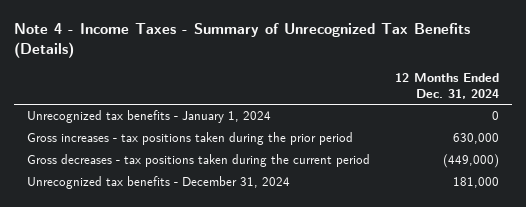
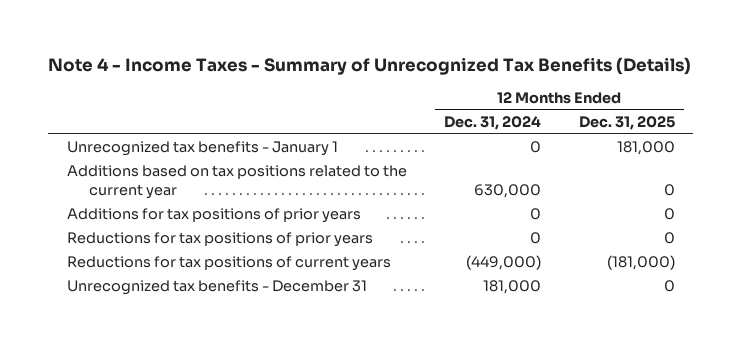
none -> [578,115,675,130] Dec. 31, 2025
[26,110,271,124] Unrecognized tax benefits - January 1, 2024 -> [66,141,338,157] Unrecognized tax benefits - January 1
none -> [66,165,407,199] Additions based on tax positions related to the current year
[26,132,353,146] Gross increases - tax positions taken during the prior period -> [66,208,361,224] Additions for tax positions of prior years
[453,133,500,145] 630,000 -> [530,208,542,221] 0
none -> [66,232,373,248] Reductions for tax positions of prior years
[26,154,370,168] Gross decreases - tax positions taken during the current period -> [66,256,391,272] Reductions for tax positions of current years
[26,176,290,190] Unrecognized tax benefits - December 31, 2024 -> [66,280,367,296] Unrecognized tax benefits - December 31

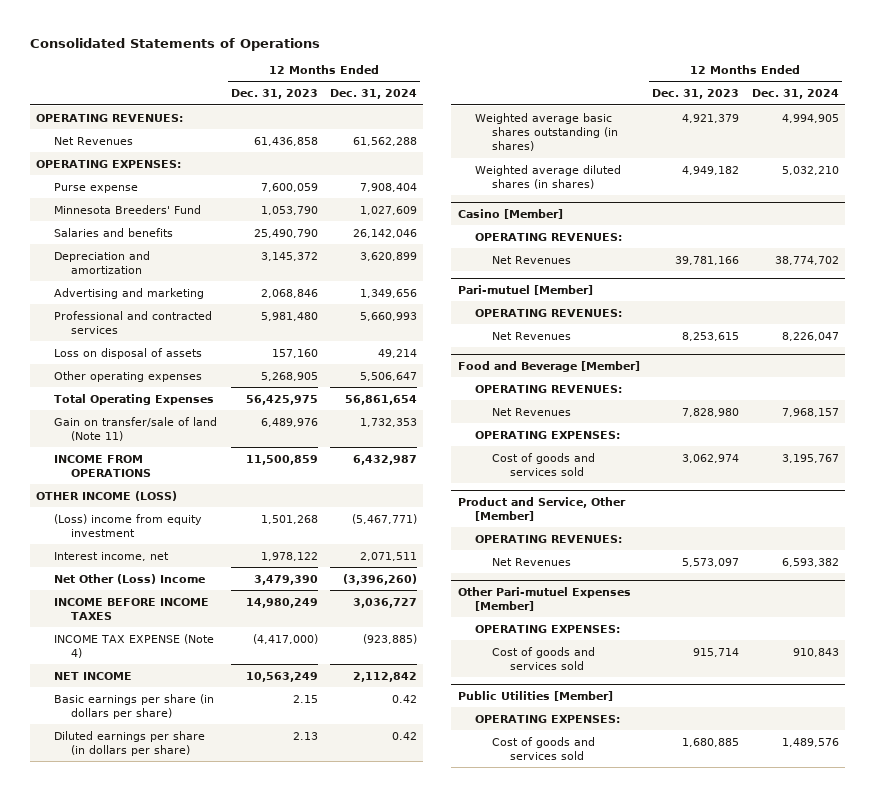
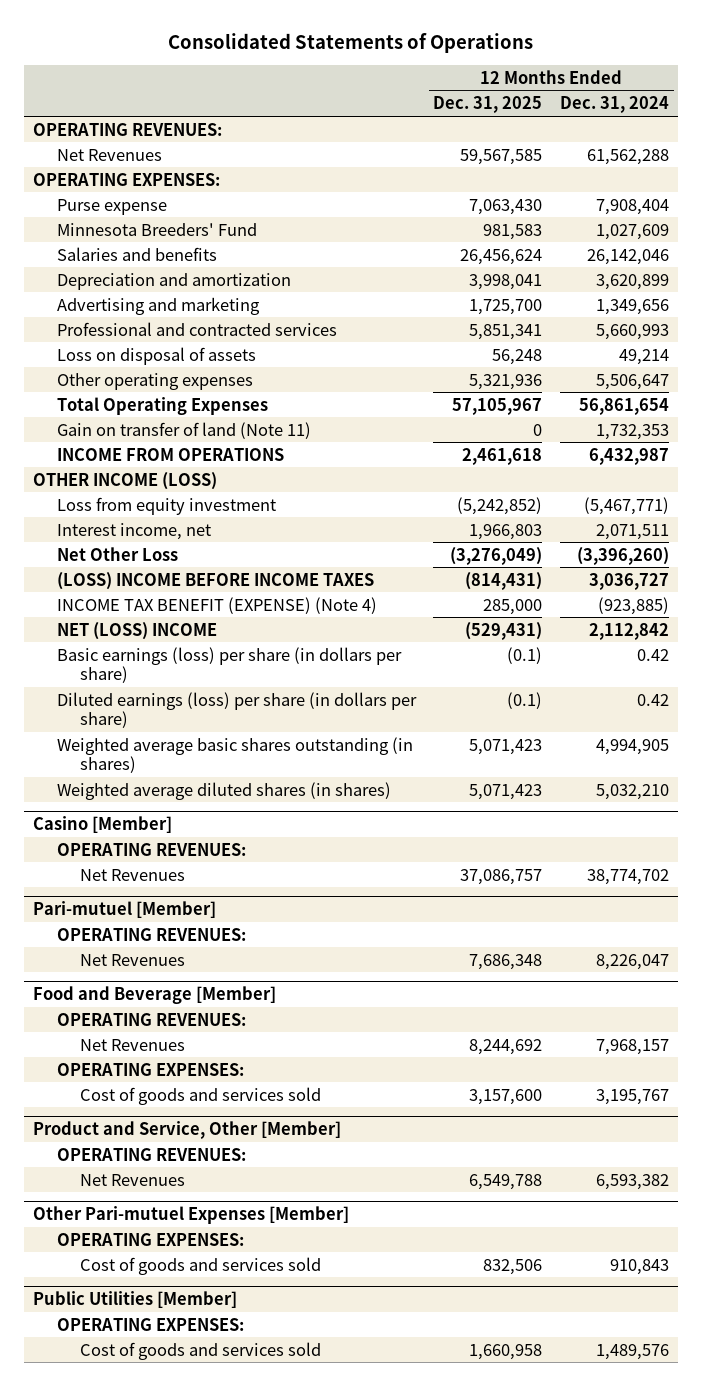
[230,89,318,100] Dec. 31, 2023 -> none
none -> [433,96,543,114] Dec. 31, 2025
[53,416,217,441] Gain on transfer/sale of land (Note 11) -> [56,421,311,439] Gain on transfer of land (Note 11)
[53,513,202,537] (Loss) income from equity investment -> [56,496,276,515] Loss from equity investment
[53,573,205,584] Net Other (Loss) Income -> [56,546,178,561] Net Other Loss
[53,597,209,620] INCOME BEFORE INCOME TAXES -> [56,571,374,590] (LOSS) INCOME BEFORE INCOME TAXES
[53,633,214,658] INCOME TAX EXPENSE (Note 4) -> [56,596,377,614] INCOME TAX BENEFIT (EXPENSE) (Note 4)
[53,671,132,680] NET INCOME -> [56,621,217,640] NET (LOSS) INCOME
[53,693,214,719] Basic earnings per share (in dollars per share) -> [56,646,402,684] Basic earnings (loss) per share (in dollars per share)
[53,730,205,756] Diluted earnings per share (in dollars per share) -> [56,691,417,729] Diluted earnings (loss) per share (in dollars per share)

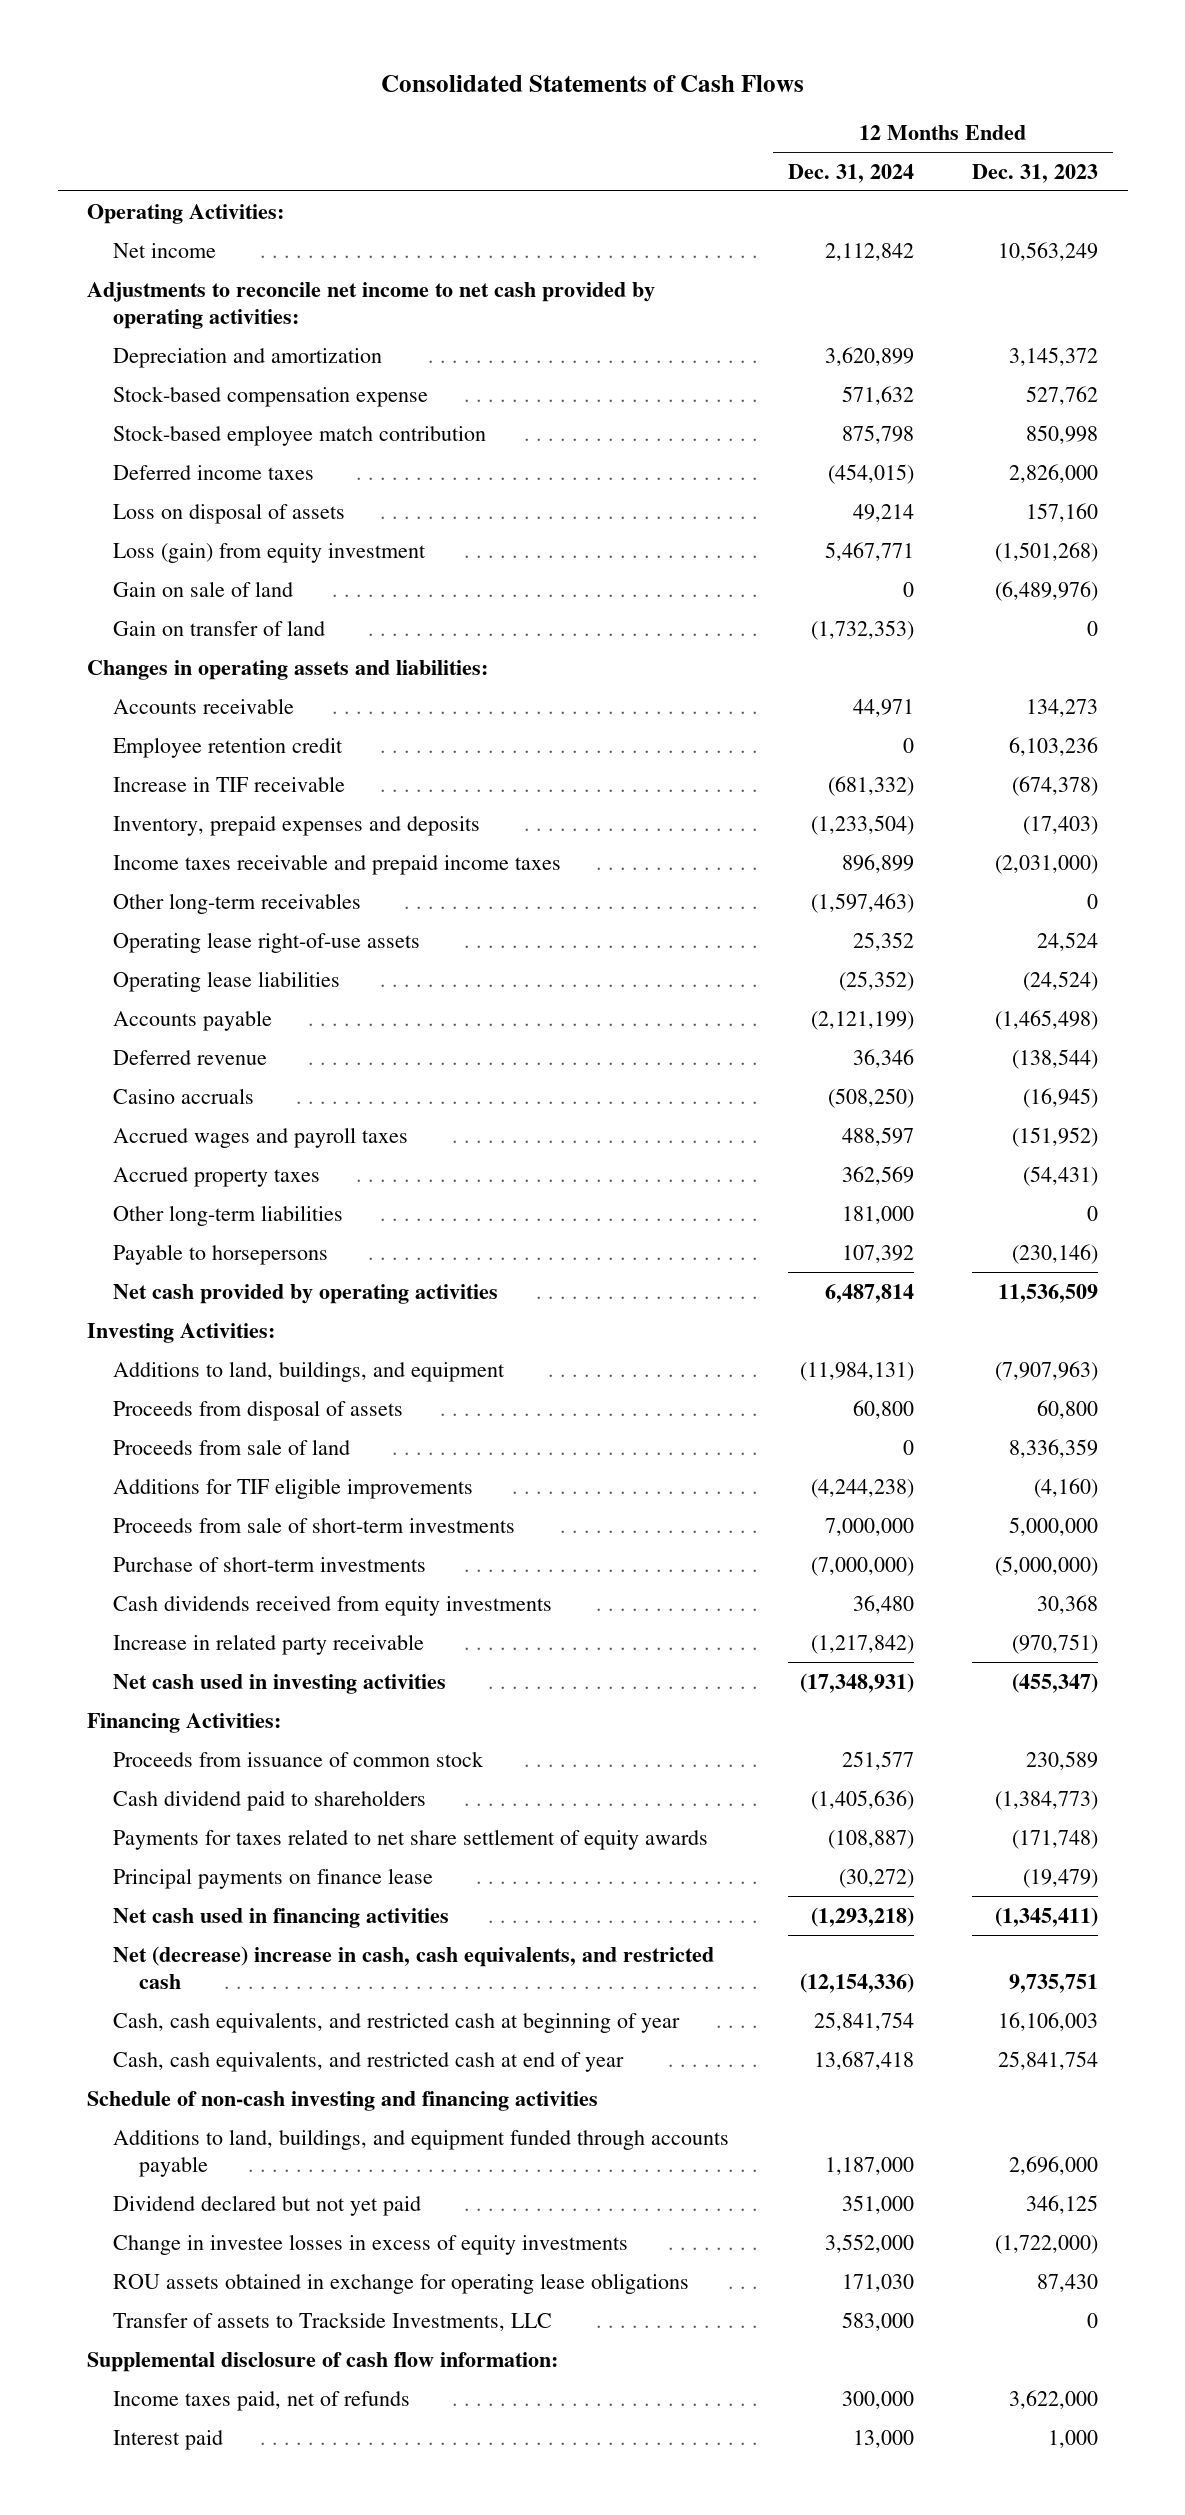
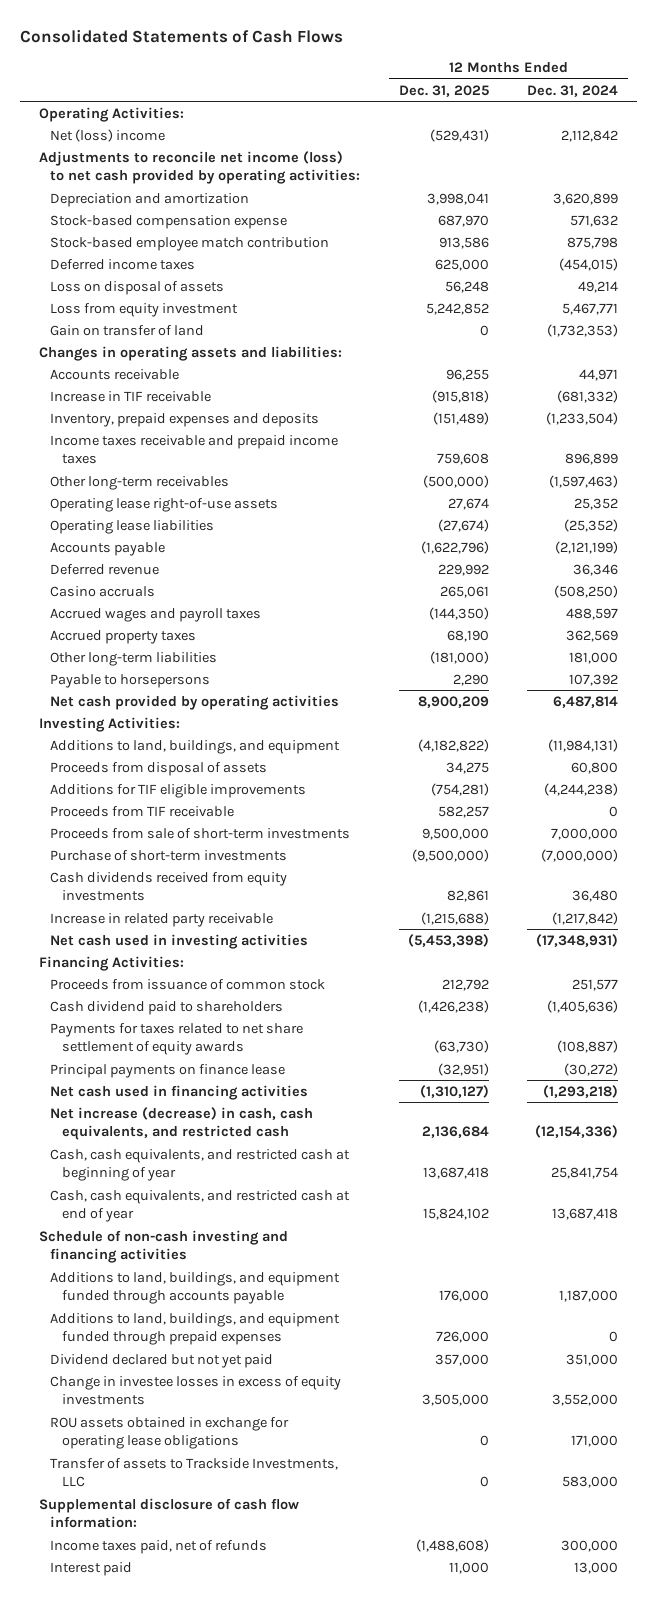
[972,163,1099,183] Dec. 31, 2023 -> none
none -> [398,84,489,97] Dec. 31, 2025
[113,242,217,258] Net income -> [50,128,166,142] Net (loss) income
[86,281,655,330] Adjustments to reconcile net income to net cash provided by operating activities: -> [38,150,361,185] Adjustments to reconcile net income (loss) to net cash provided by operating activities:
[113,580,294,597] Gain on sale of land -> none
[113,542,427,563] Loss (gain) from equity investment -> [50,302,239,317] Loss from equity investment
[113,736,344,758] Employee retention credit -> none
[113,1438,351,1455] Proceeds from sale of land -> none
none -> [50,805,235,817] Proceeds from TIF receivable
[113,1945,715,1990] Net (decrease) increase in cash, cash equivalents, and restricted cash -> [50,1106,314,1141] Net increase (decrease) in cash, cash equivalents, and restricted cash
none -> [50,1312,341,1346] Additions to land, buildings, and equipment funded through prepaid expenses
[841,2273,914,2292] 171,030 -> [571,1435,619,1448] 171,000

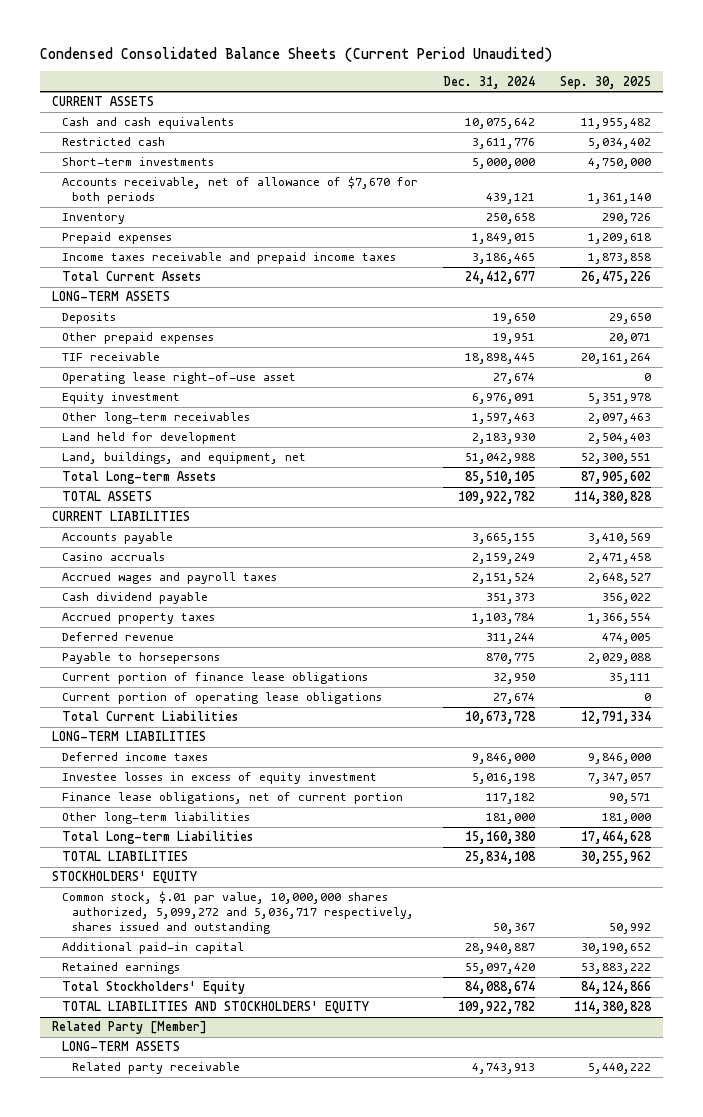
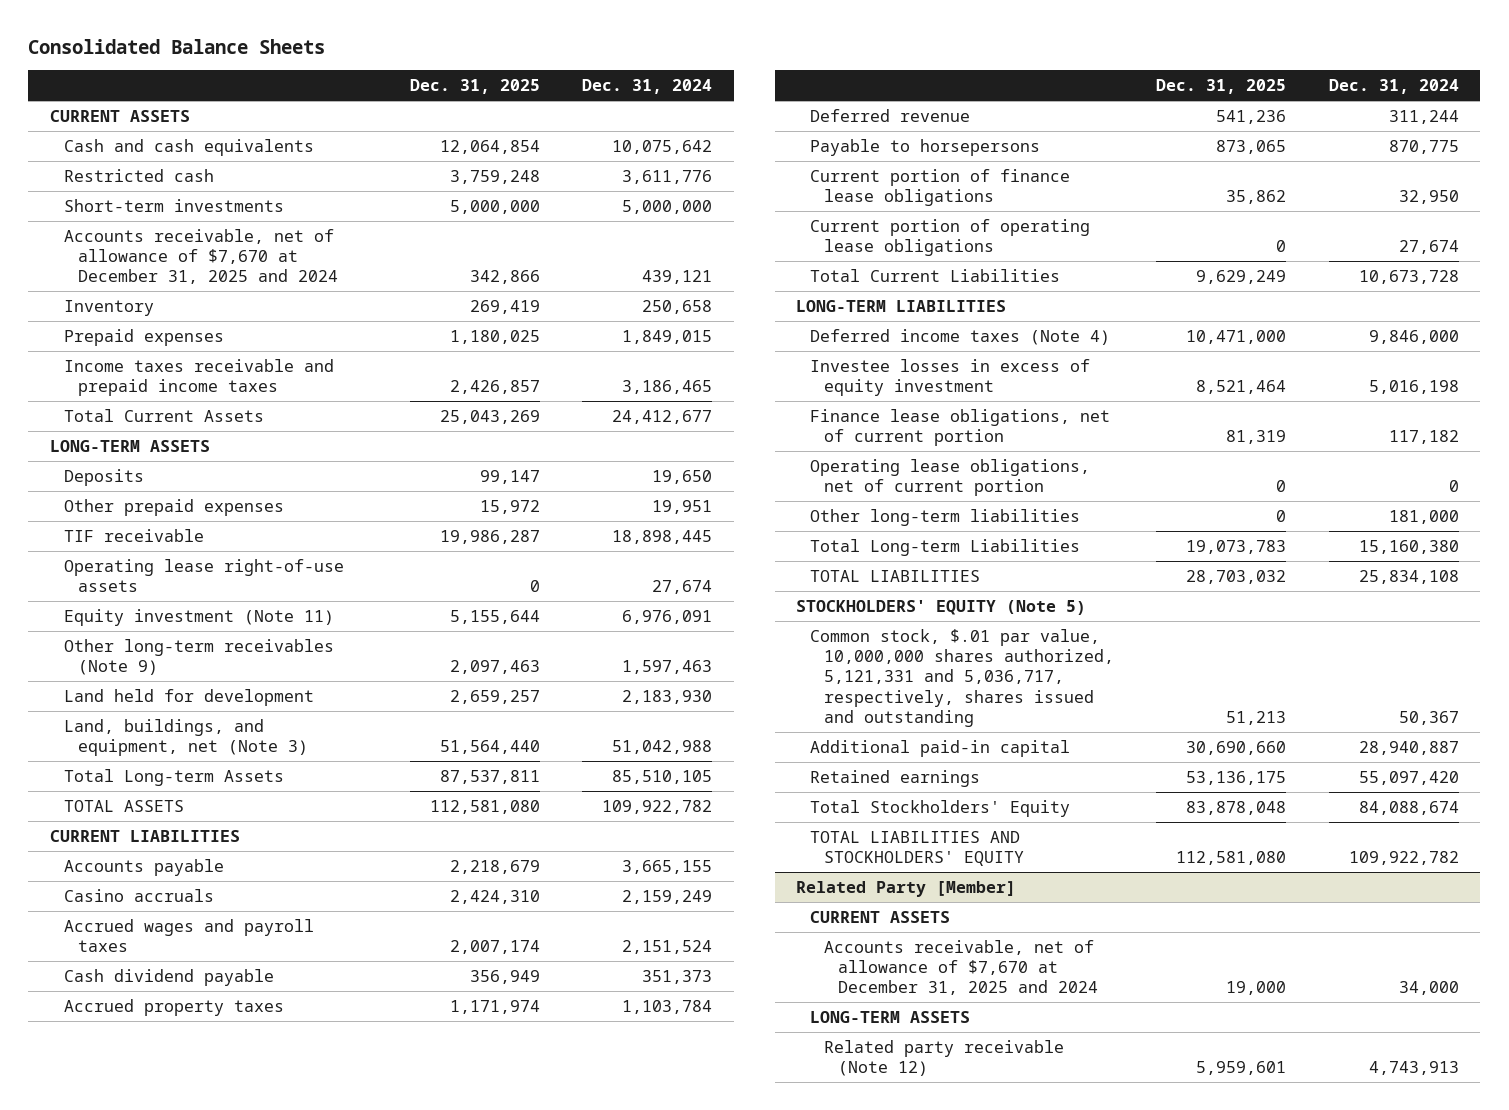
[39,47,552,63] Condensed Consolidated Balance Sheets (Current Period Unaudited) -> [28,38,326,54] Consolidated Balance Sheets
[559,75,651,89] Sep. 30, 2025 -> none
none -> [409,79,540,95] Dec. 31, 2025
[62,176,419,205] Accounts receivable, net of allowance of $7,670 for both periods -> [63,228,338,285] Accounts receivable, net of allowance of $7,670 at December 31, 2025 and 2024
[62,372,297,385] Operating lease right-of-use asset -> [63,558,344,593] Operating lease right-of-use assets
[62,392,181,405] Equity investment -> [63,608,334,626] Equity investment (Note 11)
[62,412,251,425] Other long-term receivables -> [63,638,334,676] Other long-term receivables (Note 9)
[62,452,307,465] Land, buildings, and equipment, net -> [63,718,308,757] Land, buildings, and equipment, net (Note 3)
[62,752,209,762] Deferred income taxes -> [810,328,1111,345] Deferred income taxes (Note 4)
none -> [810,458,1091,497] Operating lease obligations, net of current portion
[52,871,198,885] STOCKHOLDERS' EQUITY -> [796,599,1087,615] STOCKHOLDERS' EQUITY (Note 5)
[62,891,414,935] Common stock, $.01 par value, 10,000,000 shares authorized, 5,099,272 and 5,036,717 respectively, shares issued and outstanding -> [810,628,1114,727] Common stock, $.01 par value, 10,000,000 shares authorized, 5,121,331 and 5,036,717, respectively, shares issued and outstanding
none -> [810,910,951,923] CURRENT ASSETS
none -> [823,939,1098,996] Accounts receivable, net of allowance of $7,670 at December 31, 2025 and 2024
[71,1062,240,1075] Related party receivable -> [823,1039,1064,1077] Related party receivable (Note 12)

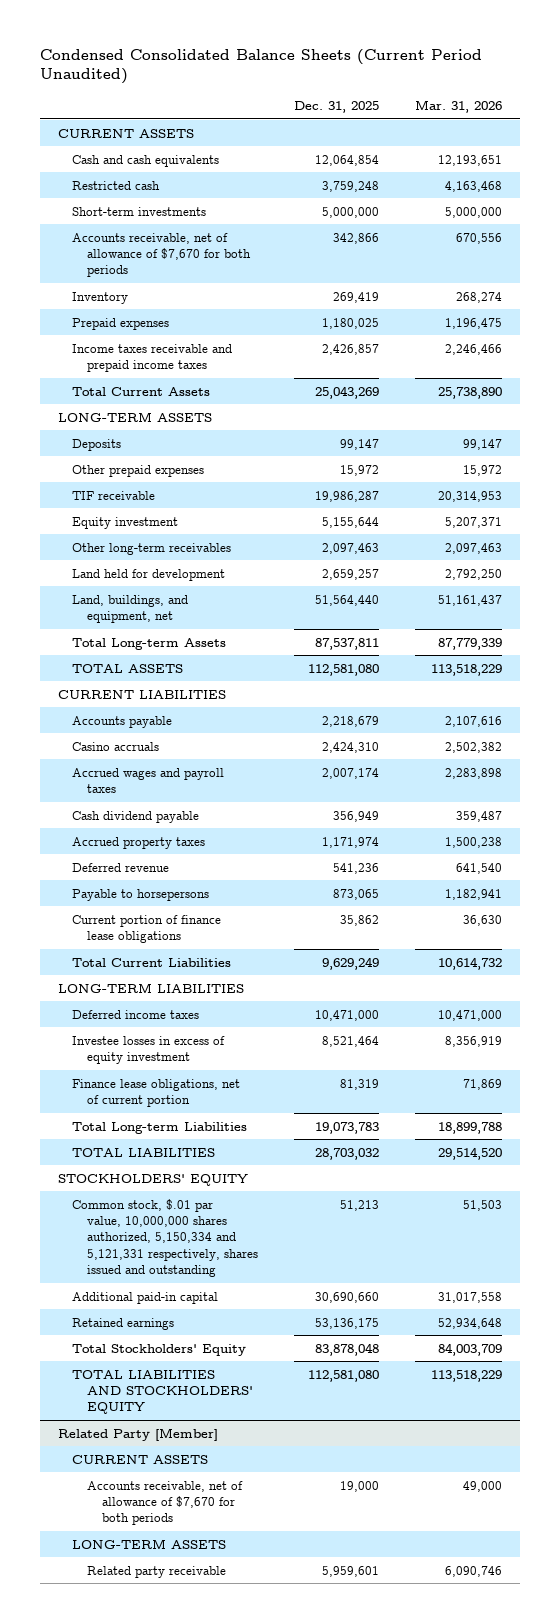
[28,38,326,54] Consolidated Balance Sheets -> [39,48,482,85] Condensed Consolidated Balance Sheets (Current Period Unaudited)
[582,79,713,95] Dec. 31, 2024 -> none
none -> [414,99,502,113] Mar. 31, 2026
[63,228,338,285] Accounts receivable, net of allowance of $7,670 at December 31, 2025 and 2024 -> [72,232,251,278] Accounts receivable, net of allowance of $7,670 for both periods
[63,558,344,593] Operating lease right-of-use assets -> none
[63,608,334,626] Equity investment (Note 11) -> [72,516,179,529] Equity investment
[63,638,334,676] Other long-term receivables (Note 9) -> [72,542,232,555] Other long-term receivables
[63,718,308,757] Land, buildings, and equipment, net (Note 3) -> [72,594,189,623] Land, buildings, and equipment, net
[810,218,1091,257] Current portion of operating lease obligations -> none
[810,328,1111,345] Deferred income taxes (Note 4) -> [72,1009,200,1019] Deferred income taxes
[810,458,1091,497] Operating lease obligations, net of current portion -> none
[810,508,1081,526] Other long-term liabilities -> none
[796,599,1087,615] STOCKHOLDERS' EQUITY (Note 5) -> [57,1173,248,1186] STOCKHOLDERS' EQUITY
[810,628,1114,727] Common stock, $.01 par value, 10,000,000 shares authorized, 5,121,331 and 5,036,717, respectively, shares issued and outstanding -> [72,1198,258,1277] Common stock, $.01 par value, 10,000,000 shares authorized, 5,150,334 and 5,121,331 respectively, shares issued and outstanding
[823,939,1098,996] Accounts receivable, net of allowance of $7,670 at December 31, 2025 and 2024 -> [86,1480,243,1526] Accounts receivable, net of allowance of $7,670 for both periods
[823,1039,1064,1077] Related party receivable (Note 12) -> [86,1565,226,1578] Related party receivable

